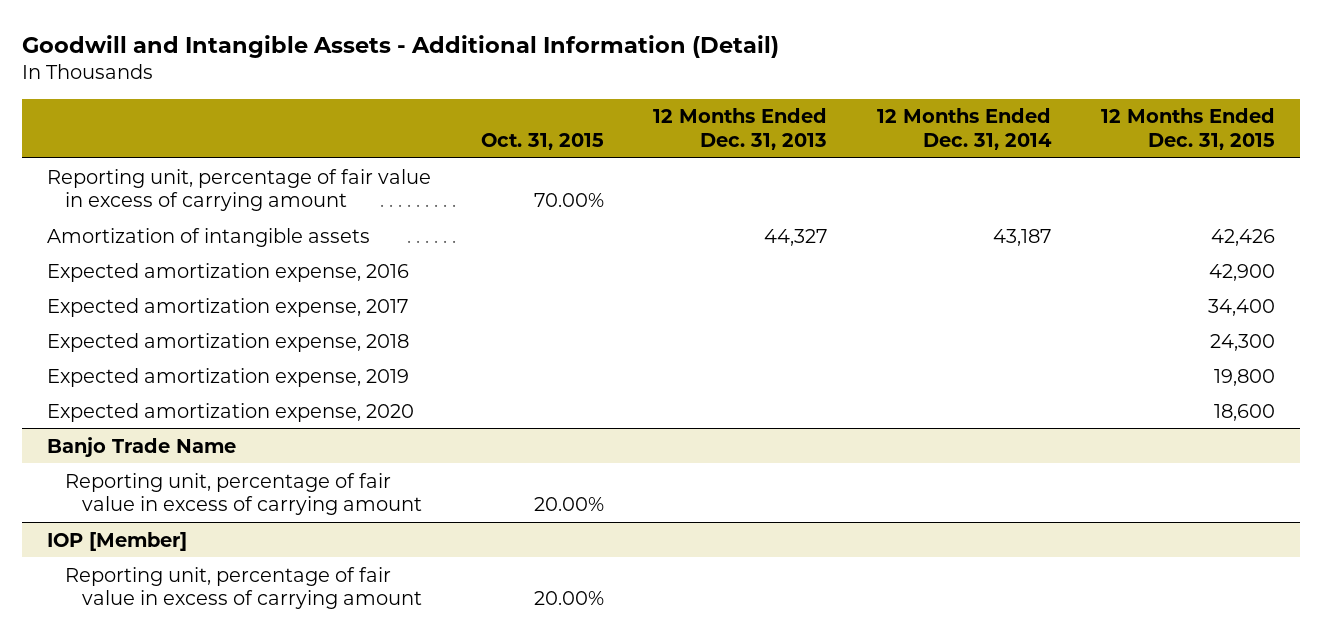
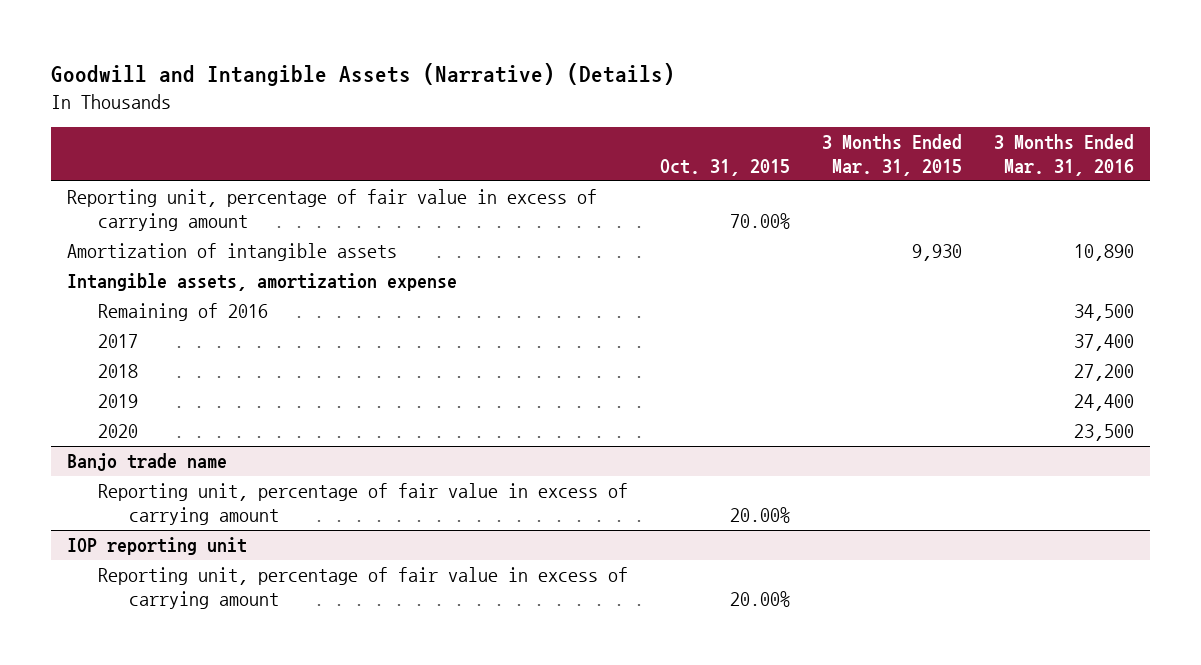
[22,34,780,58] Goodwill and Intangible Assets - Additional Information (Detail) -> [50,63,675,87] Goodwill and Intangible Assets (Narrative) (Details)
[653,108,828,150] 12 Months Ended Dec. 31, 2013 -> none
[877,108,1053,150] 12 Months Ended Dec. 31, 2014 -> none
[1100,108,1275,150] 12 Months Ended Dec. 31, 2015 -> none
none -> [822,134,963,177] 3 Months Ended Mar. 31, 2015
none -> [994,134,1135,177] 3 Months Ended Mar. 31, 2016
[47,262,410,282] Expected amortization expense, 2016 -> none
none -> [66,273,457,292] Intangible assets, amortization expense
none -> [98,303,269,322] Remaining of 2016
[47,297,409,317] Expected amortization expense, 2017 -> [98,334,139,349] 2017
[47,332,410,352] Expected amortization expense, 2018 -> [98,364,139,379] 2018
[47,367,410,387] Expected amortization expense, 2019 -> [98,394,139,409] 2019
[47,402,415,422] Expected amortization expense, 2020 -> [98,424,139,439] 2020
[47,436,237,457] Banjo Trade Name -> [66,453,227,472] Banjo trade name
[47,531,188,551] IOP [Member] -> [66,537,247,556] IOP reporting unit

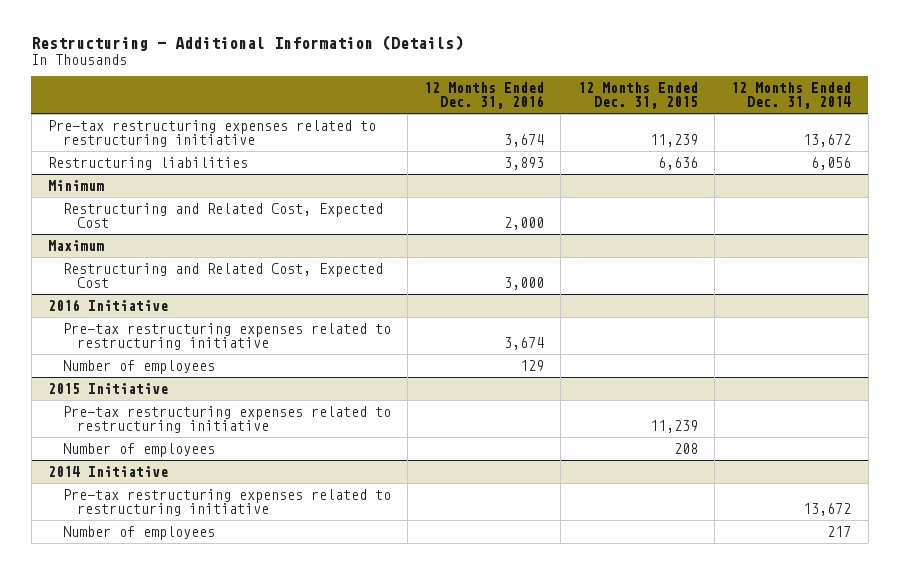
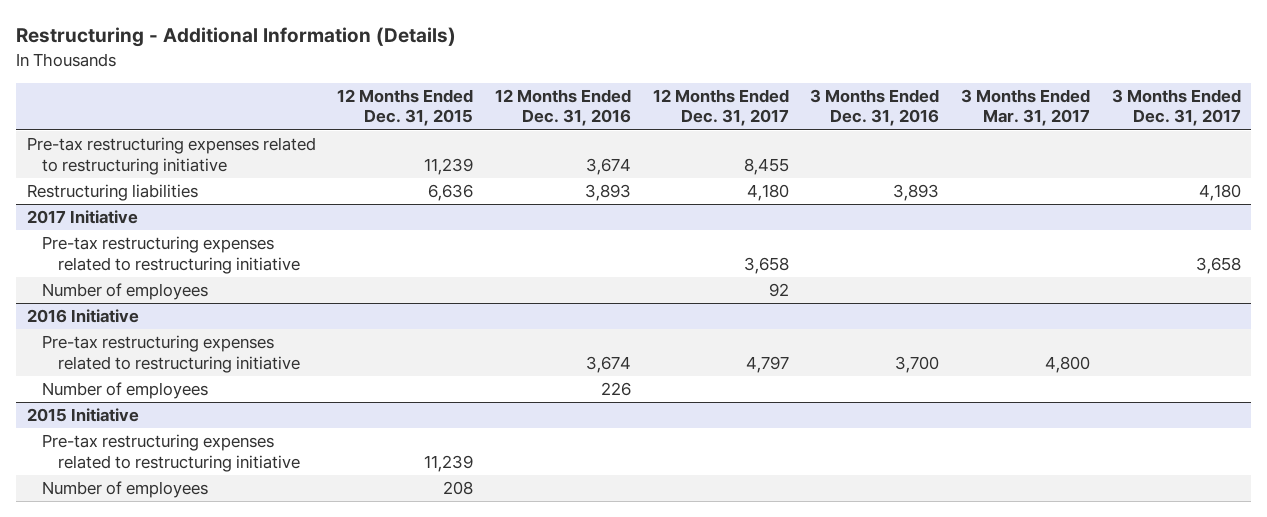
[731,82,852,110] 12 Months Ended Dec. 31, 2014 -> none
none -> [652,88,789,127] 12 Months Ended Dec. 31, 2017
none -> [810,88,940,127] 3 Months Ended Dec. 31, 2016
none -> [960,88,1090,127] 3 Months Ended Mar. 31, 2017
none -> [1111,88,1241,127] 3 Months Ended Dec. 31, 2017
[48,179,105,191] Minimum -> none
[62,202,383,228] Restructuring and Related Cost, Expected Cost -> none
[48,239,105,251] Maximum -> none
[62,262,383,288] Restructuring and Related Cost, Expected Cost -> none
none -> [26,210,138,225] 2017 Initiative
none -> [42,236,301,274] Pre-tax restructuring expenses related to restructuring initiative
none -> [42,283,209,301] Number of employees
[520,359,545,371] 129 -> [600,382,631,397] 226
[48,465,169,477] 2014 Initiative -> none
[62,488,391,516] Pre-tax restructuring expenses related to restructuring initiative -> none
[62,525,215,540] Number of employees -> none

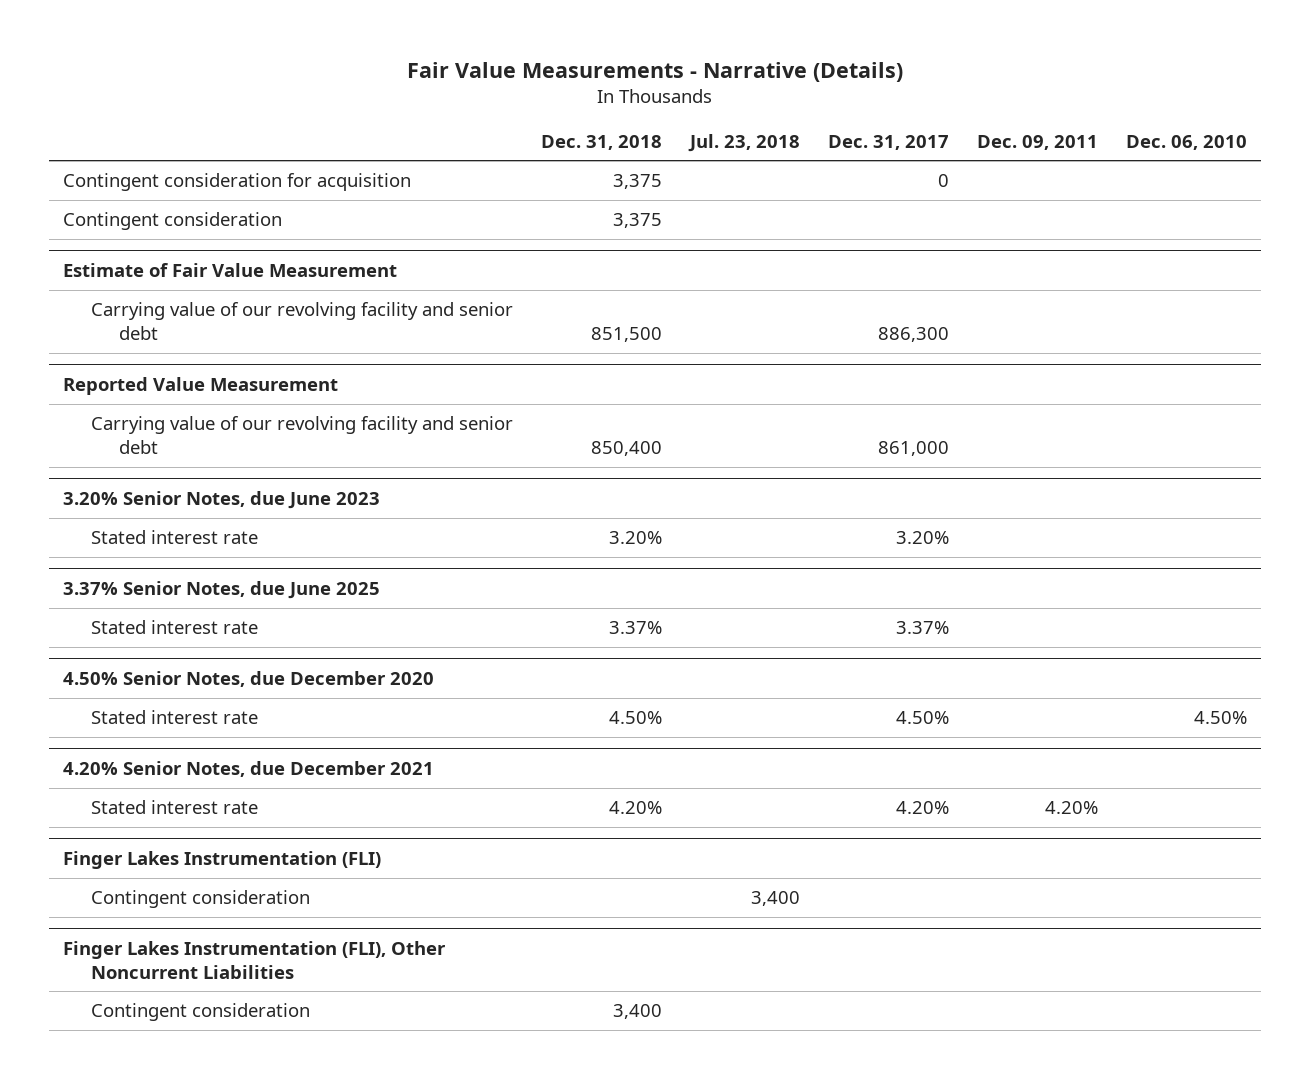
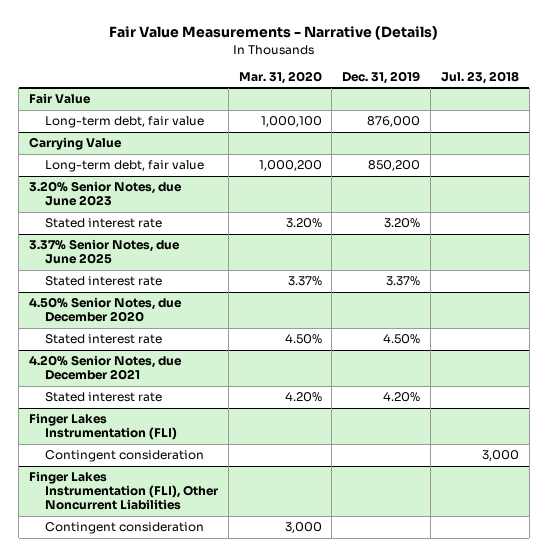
[540,134,662,150] Dec. 31, 2018 -> none
[827,134,949,150] Dec. 31, 2017 -> none
[976,134,1098,150] Dec. 09, 2011 -> none
[1125,134,1247,150] Dec. 06, 2010 -> none
none -> [238,70,322,84] Mar. 31, 2020
none -> [342,70,421,84] Dec. 31, 2019
[62,173,411,192] Contingent consideration for acquisition -> none
[62,212,282,231] Contingent consideration -> none
[62,263,397,278] Estimate of Fair Value Measurement -> [29,93,92,105] Fair Value
[90,302,513,340] Carrying value of our revolving facility and senior debt -> [44,116,204,129] Long-term debt, fair value
[62,377,338,396] Reported Value Measurement -> [29,137,123,151] Carrying Value
[90,416,513,454] Carrying value of our revolving facility and senior debt -> [44,160,204,173] Long-term debt, fair value
[750,891,800,907] 3,400 -> [482,450,520,462] 3,000

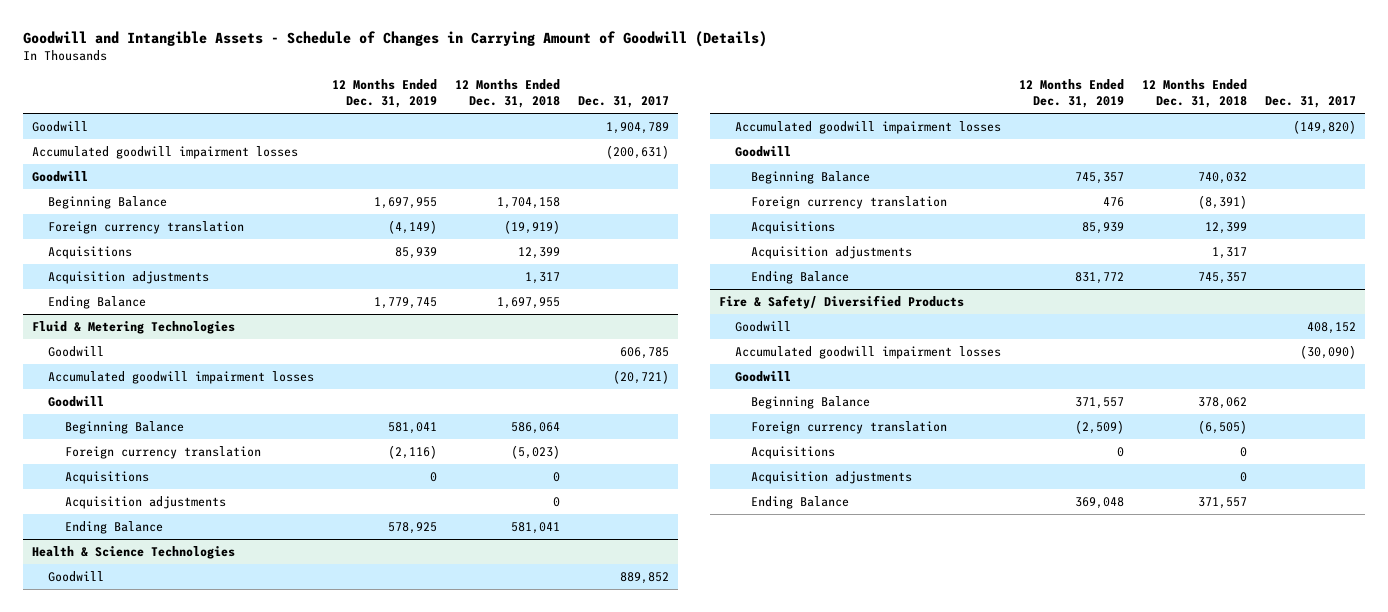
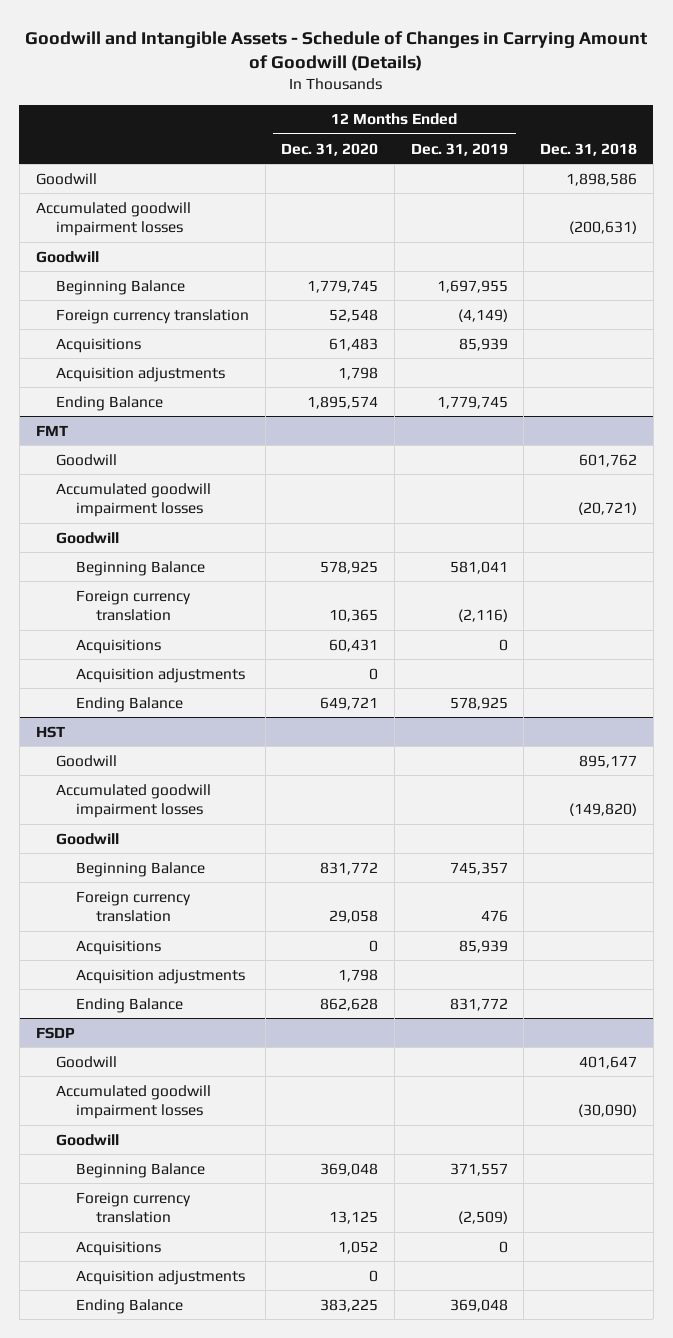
[455,78,561,109] 12 Months Ended Dec. 31, 2018 -> none
[578,96,670,109] Dec. 31, 2017 -> none
none -> [281,142,379,156] Dec. 31, 2020
none -> [539,142,637,156] Dec. 31, 2018
[32,320,236,334] Fluid & Metering Technologies -> [35,424,68,436] FMT
[32,545,236,559] Health & Science Technologies -> [35,725,65,738] HST
[718,294,964,309] Fire & Safety/ Diversified Products -> [35,1026,75,1039] FSDP

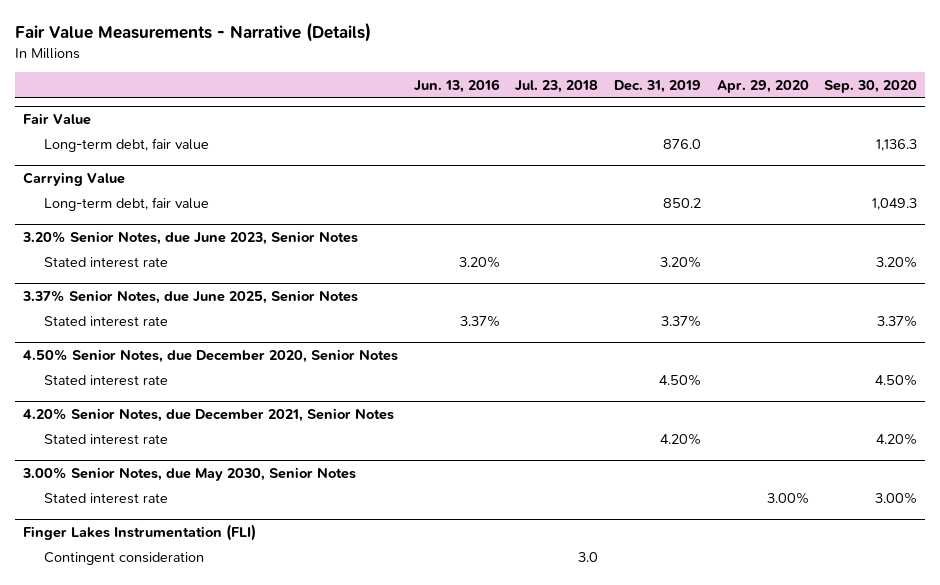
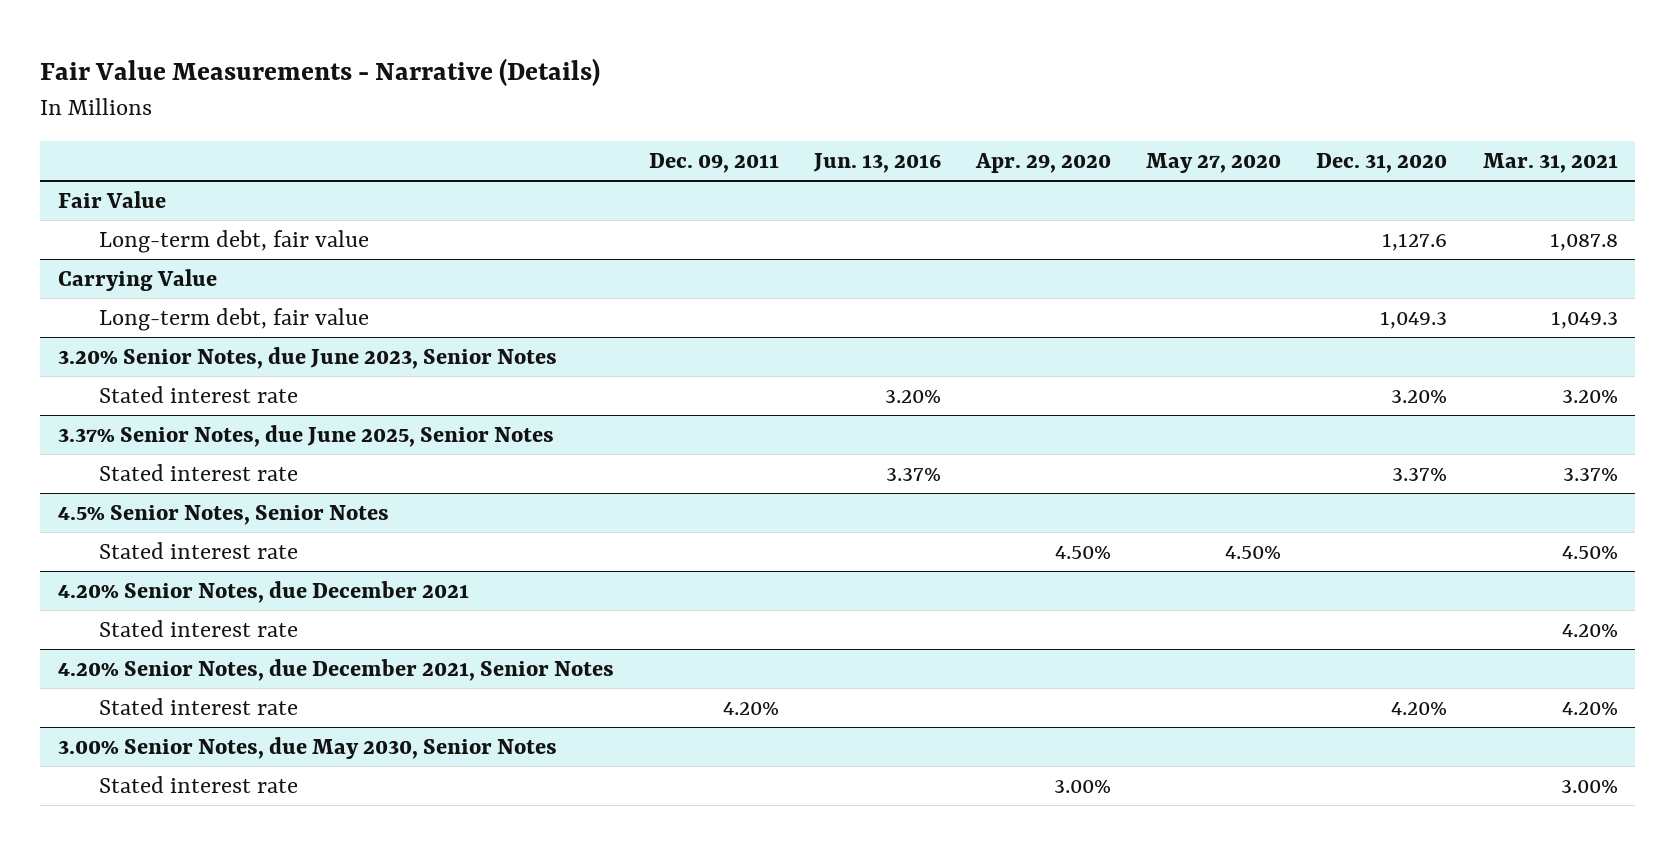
[515,79,599,93] Jul. 23, 2018 -> none
[614,79,702,93] Dec. 31, 2019 -> none
[824,79,918,93] Sep. 30, 2020 -> none
none -> [648,153,779,174] Dec. 09, 2011
none -> [1146,153,1282,174] May 27, 2020
none -> [1316,153,1448,174] Dec. 31, 2020
none -> [1482,153,1618,174] Mar. 31, 2021
none -> [57,504,389,525] 4.5% Senior Notes, Senior Notes
none -> [98,541,298,559] Stated interest rate
[23,349,399,364] 4.50% Senior Notes, due December 2020, Senior Notes -> [57,580,469,603] 4.20% Senior Notes, due December 2021
[23,524,257,542] Finger Lakes Instrumentation (FLI) -> none
[43,552,204,566] Contingent consideration -> none

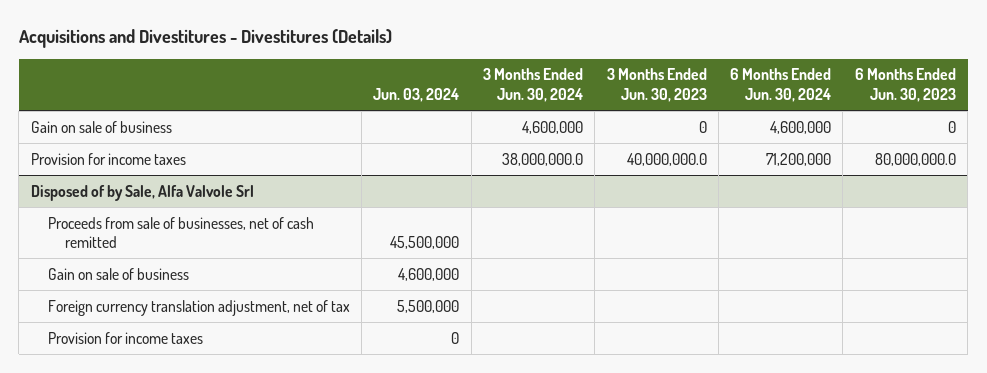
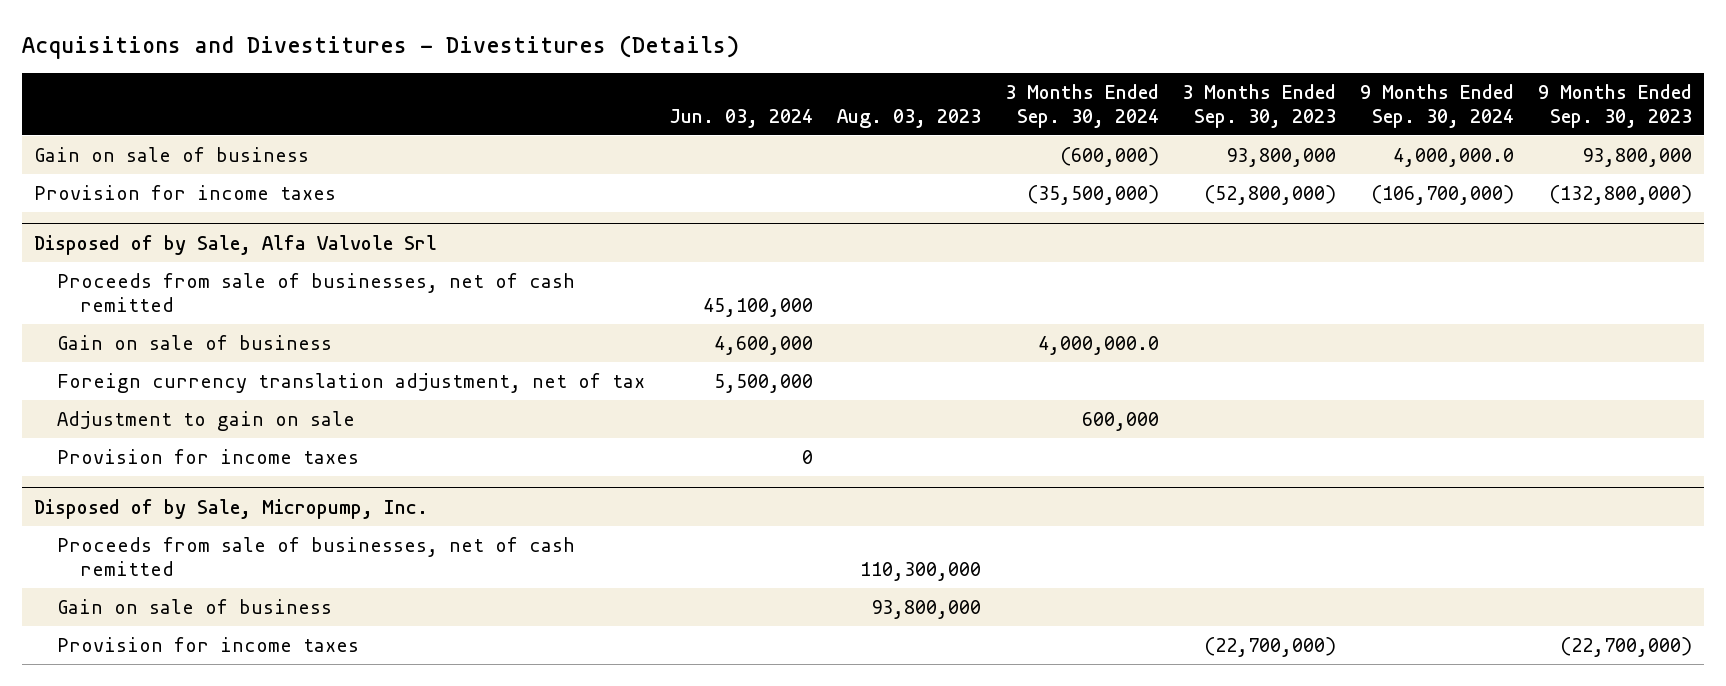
[482,68,583,102] 3 Months Ended Jun. 30, 2024 -> none
[606,68,707,102] 3 Months Ended Jun. 30, 2023 -> none
[730,68,832,102] 6 Months Ended Jun. 30, 2024 -> none
[854,68,956,102] 6 Months Ended Jun. 30, 2023 -> none
none -> [836,108,981,128] Aug. 03, 2023
none -> [1004,84,1159,128] 3 Months Ended Sep. 30, 2024
none -> [1182,84,1337,128] 3 Months Ended Sep. 30, 2023
none -> [1360,84,1515,128] 9 Months Ended Sep. 30, 2024
none -> [1537,84,1692,128] 9 Months Ended Sep. 30, 2023
[390,236,460,250] 45,500,000 -> [703,297,814,317] 45,100,000
none -> [57,410,356,431] Adjustment to gain on sale
none -> [34,498,429,519] Disposed of by Sale, Micropump, Inc.
none -> [57,536,576,576] Proceeds from sale of businesses, net of cash remitted
none -> [57,598,333,614] Gain on sale of business
none -> [57,636,360,652] Provision for income taxes

